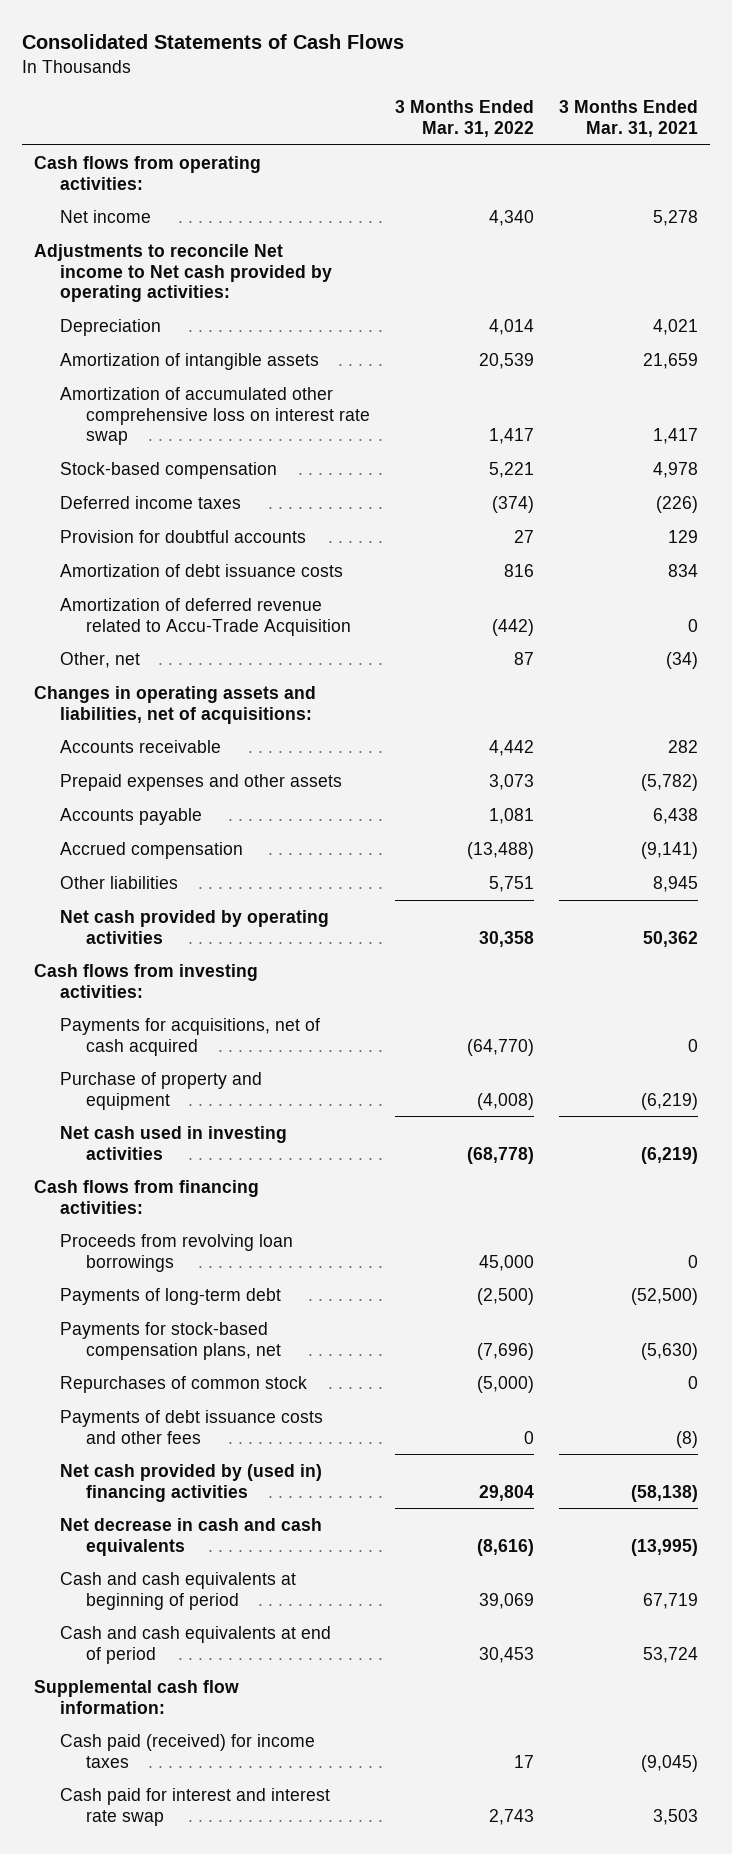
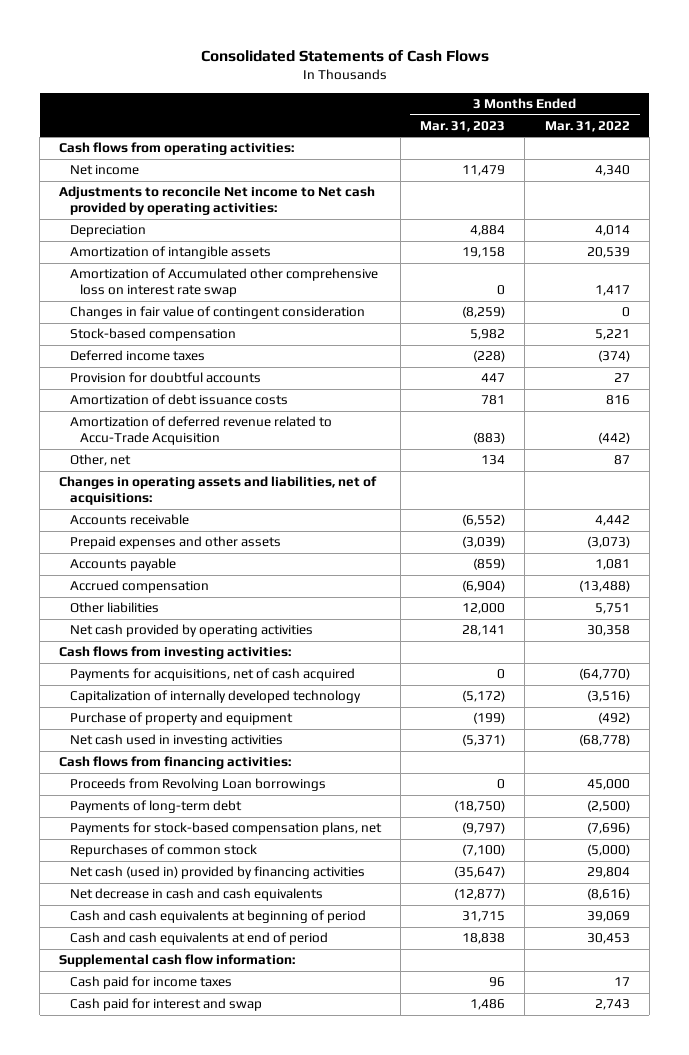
[558,100,698,137] 3 Months Ended Mar. 31, 2021 -> none
none -> [420,120,506,132] Mar. 31, 2023
[60,386,371,446] Amortization of accumulated other comprehensive loss on interest rate swap -> [69,268,378,298] Amortization of Accumulated other comprehensive loss on interest rate swap
none -> [69,306,365,320] Changes in fair value of contingent consideration
[489,773,535,790] 3,073 -> [586,536,630,549] (3,073)
none -> [69,690,361,704] Capitalization of internally developed technology
[477,1092,535,1110] (4,008) -> [597,712,630,725] (492)
[60,1233,294,1272] Proceeds from revolving loan borrowings -> [69,778,326,792] Proceeds from Revolving Loan borrowings
[60,1409,324,1444] Payments of debt issuance costs and other fees -> none
[60,1463,323,1502] Net cash provided by (used in) financing activities -> [69,866,365,880] Net cash (used in) provided by financing activities
[60,1733,316,1768] Cash paid (received) for income taxes -> [69,976,232,990] Cash paid for income taxes
[60,1787,331,1826] Cash paid for interest and interest rate swap -> [69,998,262,1012] Cash paid for interest and swap

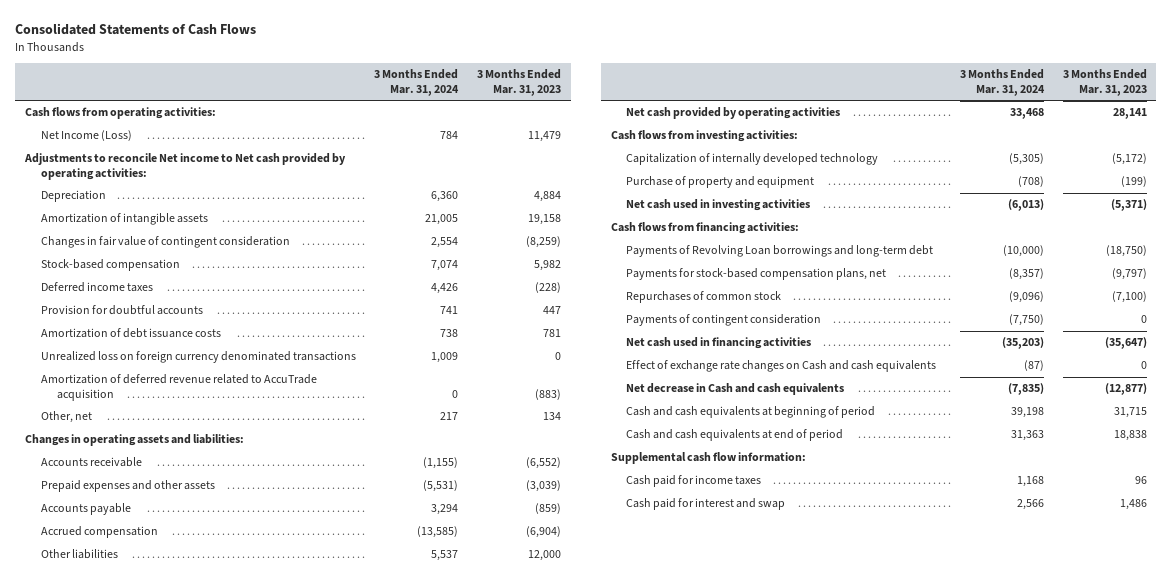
[544,120,630,132] Mar. 31, 2022 -> none
none -> [374,69,460,96] 3 Months Ended Mar. 31, 2024
[69,165,139,176] Net income -> [40,130,132,142] Net Income (Loss)
[69,268,378,298] Amortization of Accumulated other comprehensive loss on interest rate swap -> none
none -> [40,351,356,364] Unrealized loss on foreign currency denominated transactions
[69,416,332,446] Amortization of deferred revenue related to Accu-Trade Acquisition -> [40,374,317,401] Amortization of deferred revenue related to AccuTrade acquisition
[59,476,378,506] Changes in operating assets and liabilities, net of acquisitions: -> [24,434,244,447] Changes in operating assets and liabilities:
[69,668,355,682] Payments for acquisitions, net of cash acquired -> none
[69,778,326,792] Proceeds from Revolving Loan borrowings -> none
[69,800,242,814] Payments of long-term debt -> [626,245,934,258] Payments of Revolving Loan borrowings and long-term debt
none -> [626,314,822,327] Payments of contingent consideration
[69,866,365,880] Net cash (used in) provided by financing activities -> [626,337,812,350] Net cash used in financing activities
none -> [626,360,937,373] Effect of exchange rate changes on Cash and cash equivalents
[69,888,323,902] Net decrease in cash and cash equivalents -> [626,383,845,396] Net decrease in Cash and cash equivalents

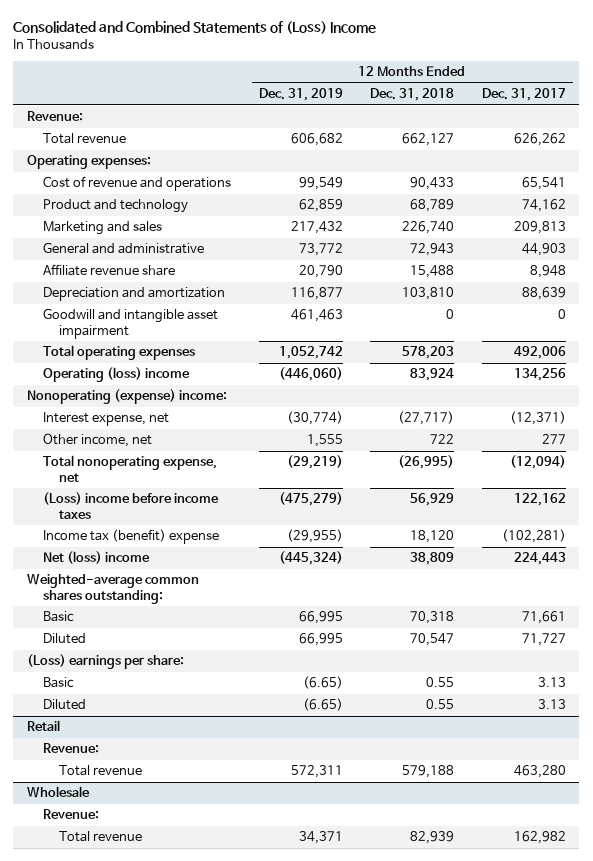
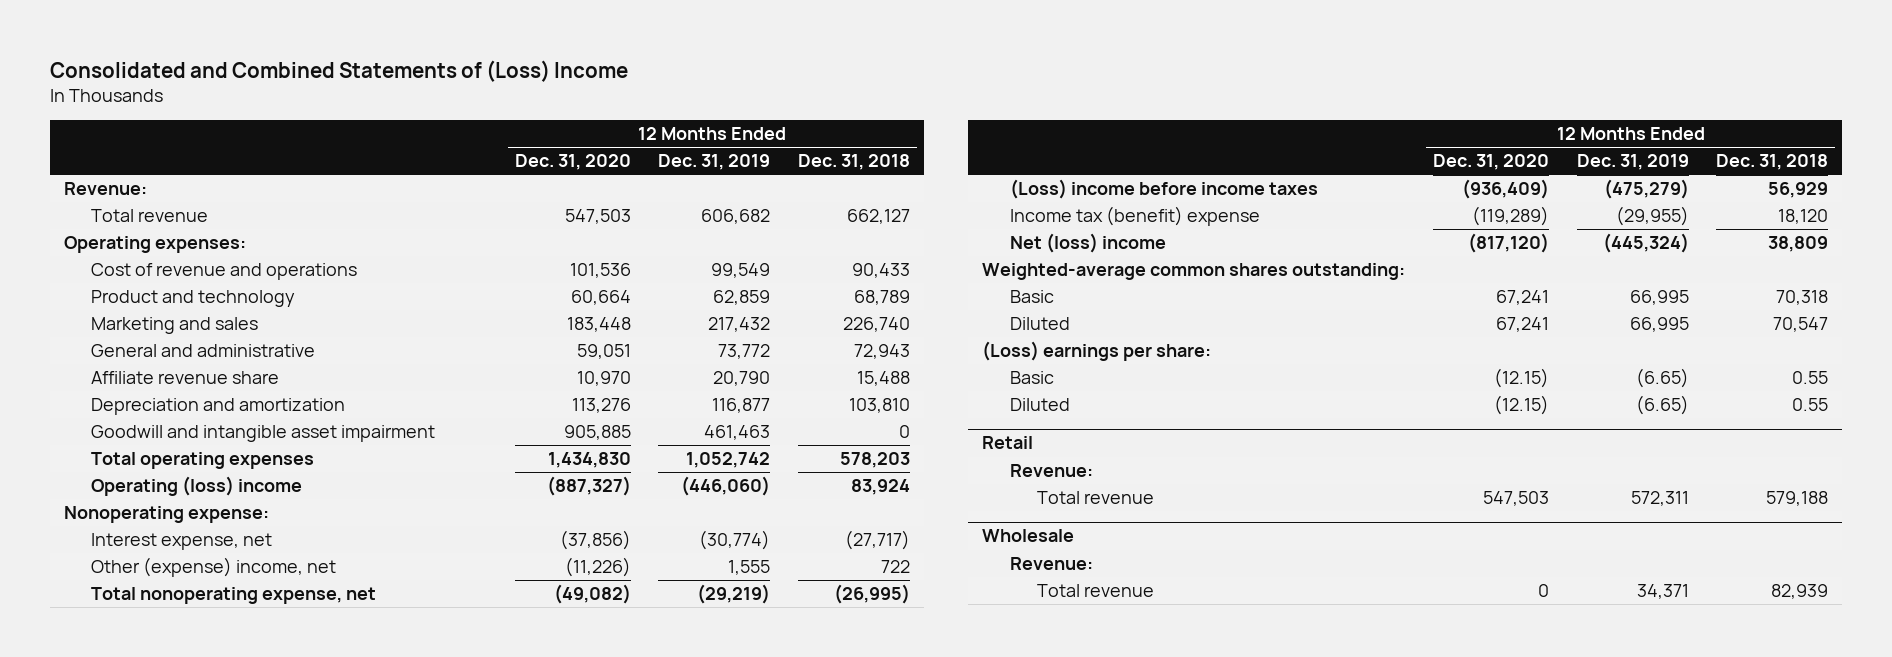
[481,88,566,102] Dec. 31, 2017 -> none
none -> [514,154,631,171] Dec. 31, 2020
[26,389,227,405] Nonoperating (expense) income: -> [63,506,269,524] Nonoperating expense:
[42,433,152,448] Other income, net -> [91,557,337,578] Other (expense) income, net

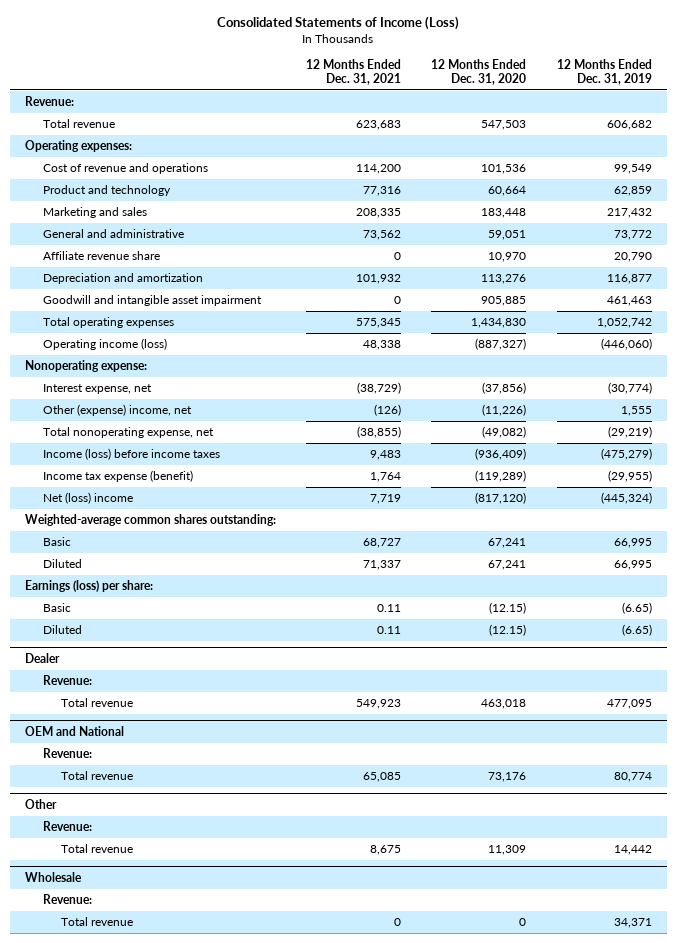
[50,59,629,82] Consolidated and Combined Statements of (Loss) Income -> [217,16,460,31] Consolidated Statements of Income (Loss)
[797,154,910,171] Dec. 31, 2018 -> none
none -> [306,59,402,85] 12 Months Ended Dec. 31, 2021
[91,476,303,497] Operating (loss) income -> [42,337,167,350] Operating income (loss)
[1009,179,1318,200] (Loss) income before income taxes -> [42,447,220,460] Income (loss) before income taxes
[1009,206,1260,227] Income tax (benefit) expense -> [42,469,193,482] Income tax expense (benefit)
[982,341,1212,362] (Loss) earnings per share: -> [24,579,153,592] Earnings (loss) per share:
[982,436,1034,450] Retail -> none
none -> [24,652,60,663] Dealer
[1482,491,1549,507] 547,503 -> [481,698,527,709] 463,018
[1630,491,1689,507] 572,311 -> [606,698,652,709] 477,095
none -> [24,725,124,736] OEM and National
none -> [42,747,92,758] Revenue:
none -> [60,770,133,780] Total revenue
none -> [24,798,57,809] Other
none -> [42,820,92,831] Revenue:
none -> [60,843,133,853] Total revenue

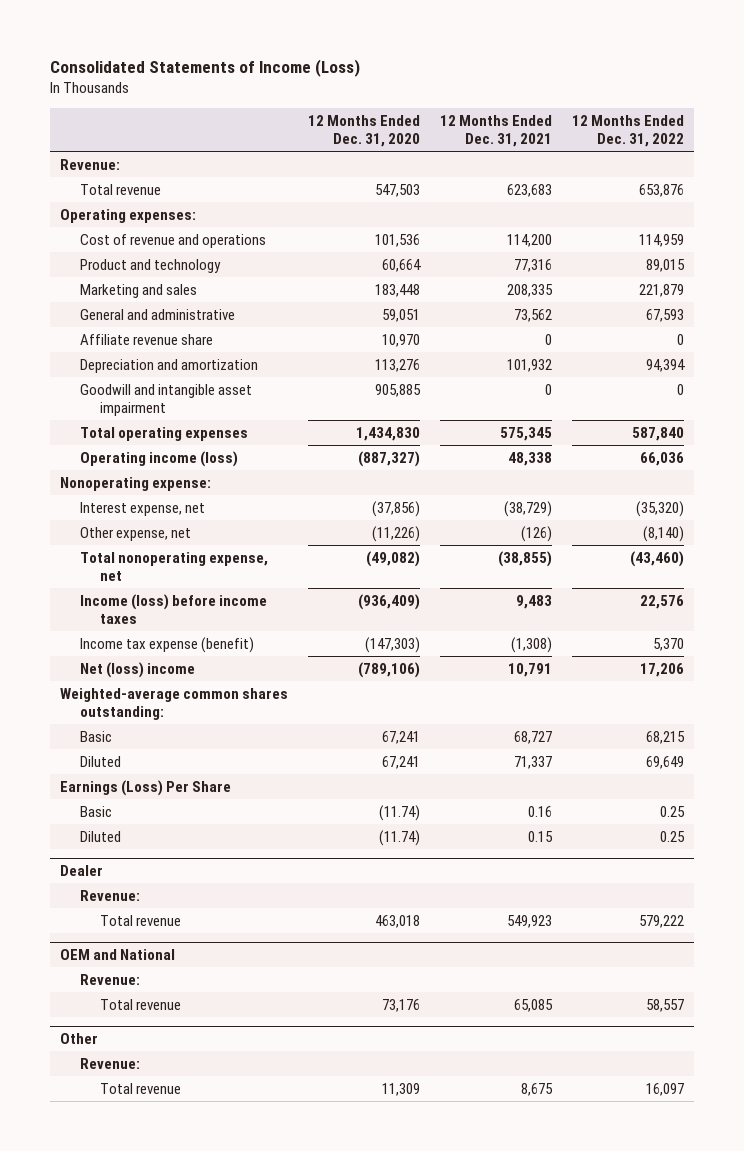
[556,59,652,85] 12 Months Ended Dec. 31, 2019 -> none
none -> [572,114,685,148] 12 Months Ended Dec. 31, 2022
[42,403,192,416] Other (expense) income, net -> [80,526,192,541] Other expense, net
[370,471,402,482] 1,764 -> [511,636,553,653] (1,308)
[475,469,527,482] (119,289) -> [365,636,421,653] (147,303)
[370,493,402,504] 7,719 -> [508,662,553,677] 10,791
[475,491,527,504] (817,120) -> [358,661,421,678] (789,106)
[24,579,153,592] Earnings (loss) per share: -> [60,779,232,796] Earnings (Loss) Per Share
[377,603,402,612] 0.11 -> [528,805,553,817] 0.16
[489,601,527,614] (12.15) -> [379,804,421,821] (11.74)
[377,625,402,634] 0.11 -> [528,830,554,842] 0.15
[489,623,527,636] (12.15) -> [379,829,421,846] (11.74)
[24,871,82,882] Wholesale -> none
[42,893,92,904] Revenue: -> none
[60,916,133,926] Total revenue -> none

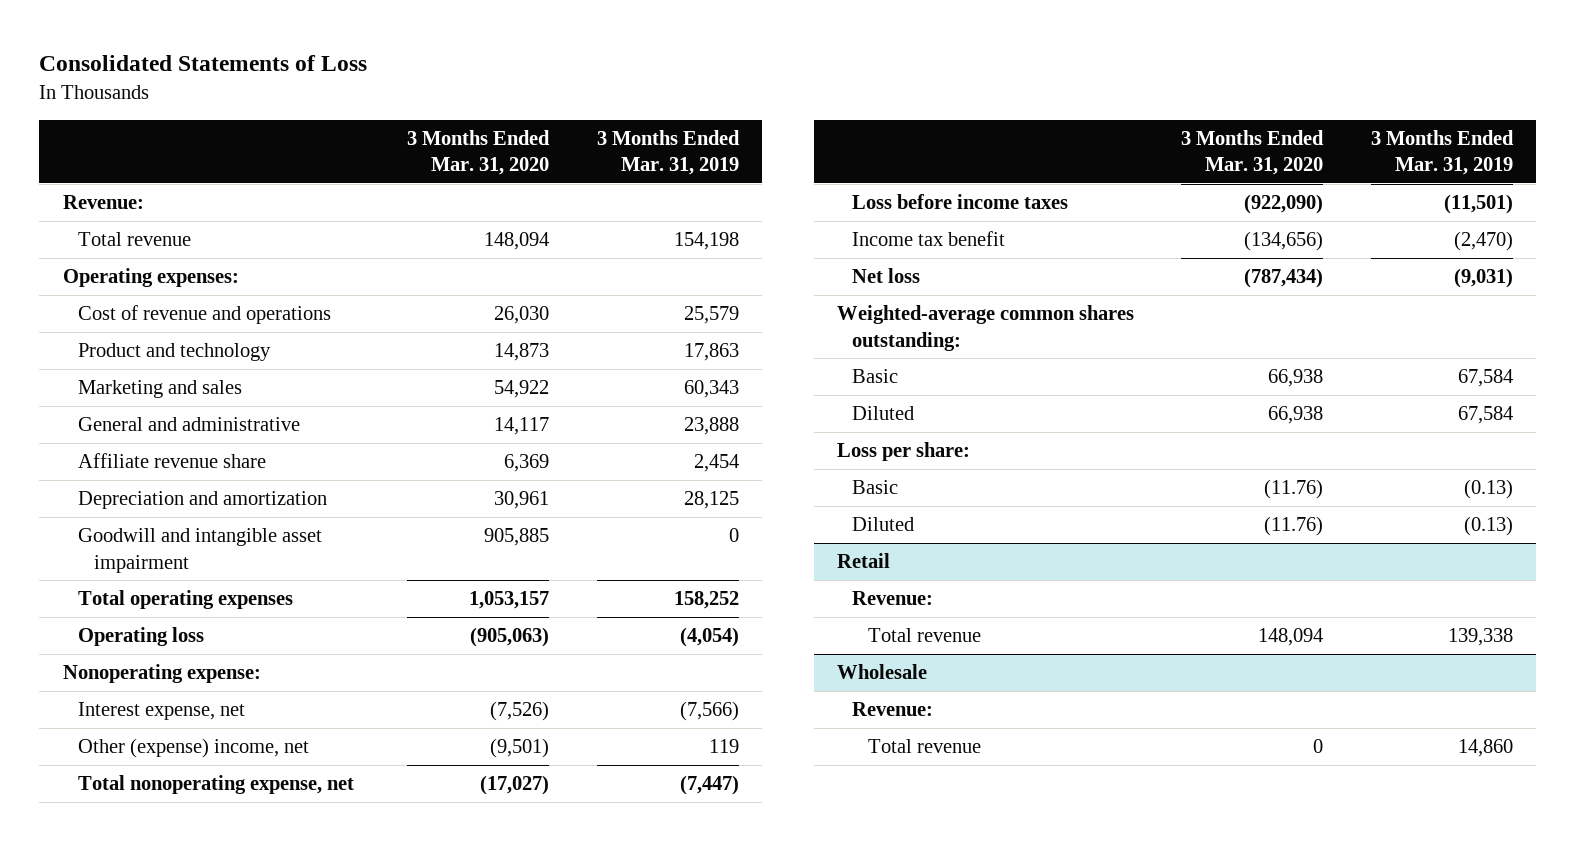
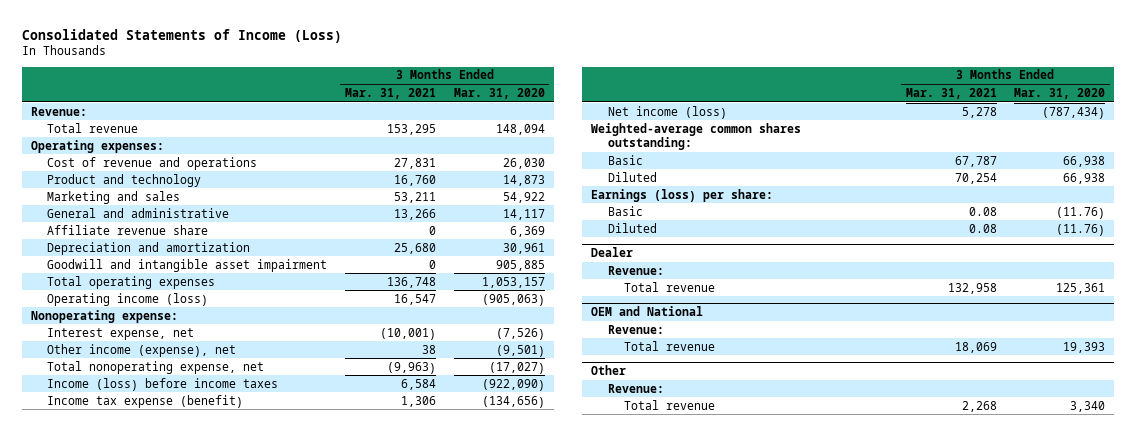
[39,55,368,72] Consolidated Statements of Loss -> [21,28,342,43] Consolidated Statements of Income (Loss)
[596,129,740,176] 3 Months Ended Mar. 31, 2019 -> none
none -> [344,87,436,99] Mar. 31, 2021
[78,626,205,646] Operating loss -> [47,292,209,306] Operating income (loss)
[78,737,310,758] Other (expense) income, net -> [47,343,237,357] Other income (expense), net
[852,193,1069,209] Loss before income taxes -> [47,377,279,391] Income (loss) before income taxes
[852,230,1006,246] Income tax benefit -> [47,394,244,408] Income tax expense (benefit)
[852,267,921,283] Net loss -> [607,105,727,119] Net income (loss)
[837,441,971,461] Loss per share: -> [591,188,774,202] Earnings (loss) per share:
[837,552,891,568] Retail -> none
none -> [591,247,634,258] Dealer
[837,663,928,679] Wholesale -> none
[1258,627,1324,646] 148,094 -> [1056,282,1106,294] 125,361
none -> [591,306,704,317] OEM and National
[1313,738,1324,753] 0 -> [1063,341,1106,353] 19,393
none -> [591,365,627,376] Other
none -> [607,383,664,393] Revenue:
none -> [624,399,716,410] Total revenue

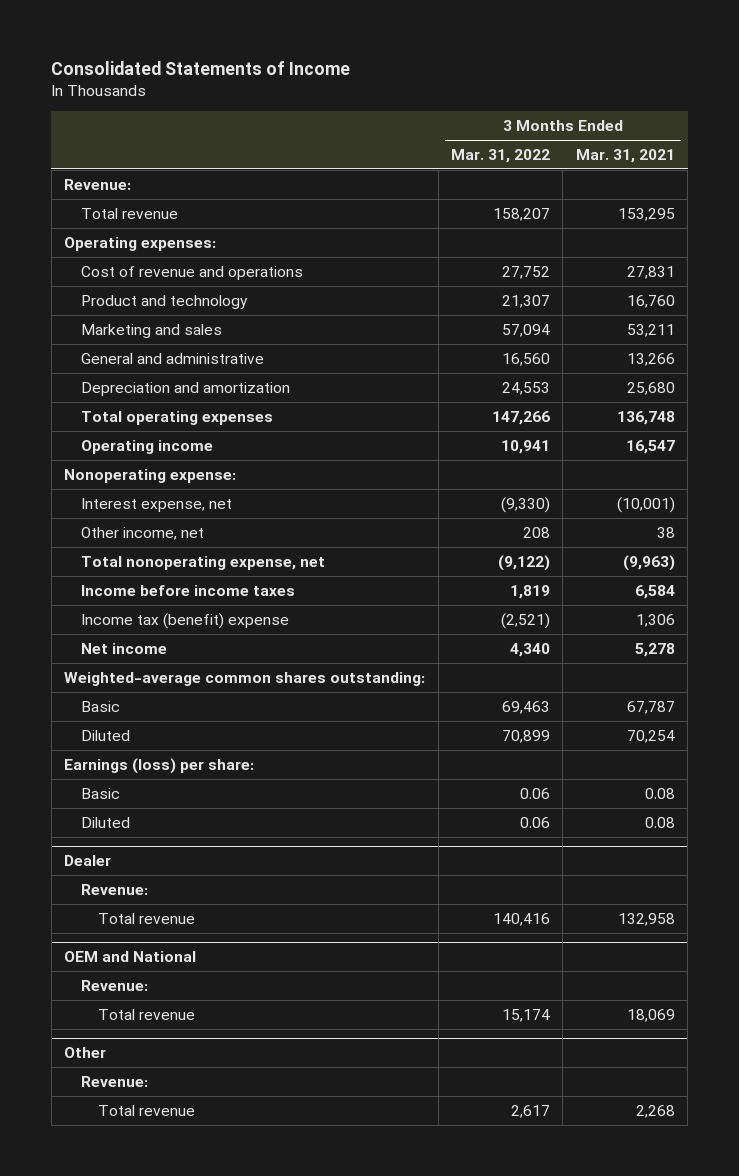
[21,28,342,43] Consolidated Statements of Income (Loss) -> [51,61,351,76] Consolidated Statements of Income
[453,87,545,99] Mar. 31, 2020 -> none
none -> [451,148,551,163] Mar. 31, 2022
[47,224,209,235] Affiliate revenue share -> none
[47,258,328,272] Goodwill and intangible asset impairment -> none
[47,292,209,306] Operating income (loss) -> [81,439,214,454] Operating income
[47,343,237,357] Other income (expense), net -> [81,526,205,540] Other income, net
[47,377,279,391] Income (loss) before income taxes -> [81,584,296,596] Income before income taxes
[47,394,244,408] Income tax expense (benefit) -> [81,612,290,629] Income tax (benefit) expense
[607,105,727,119] Net income (loss) -> [81,642,168,654] Net income

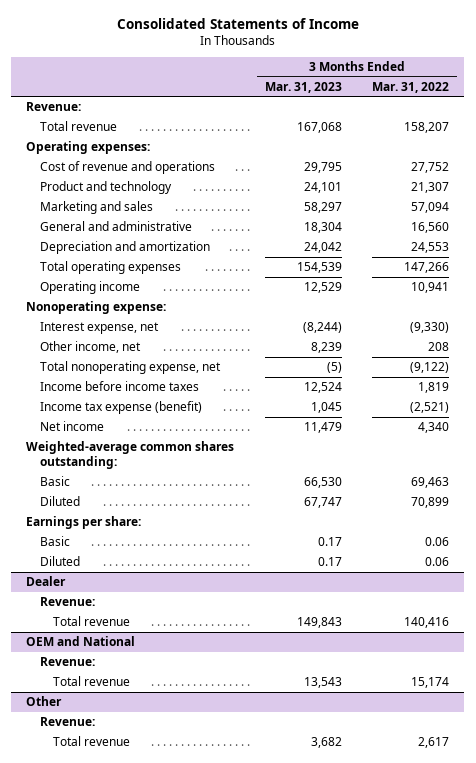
[575,148,675,163] Mar. 31, 2021 -> none
none -> [264,81,342,93] Mar. 31, 2023
[81,612,290,629] Income tax (benefit) expense -> [39,401,202,415] Income tax expense (benefit)
[64,757,255,774] Earnings (loss) per share: -> [26,516,142,530] Earnings per share:

